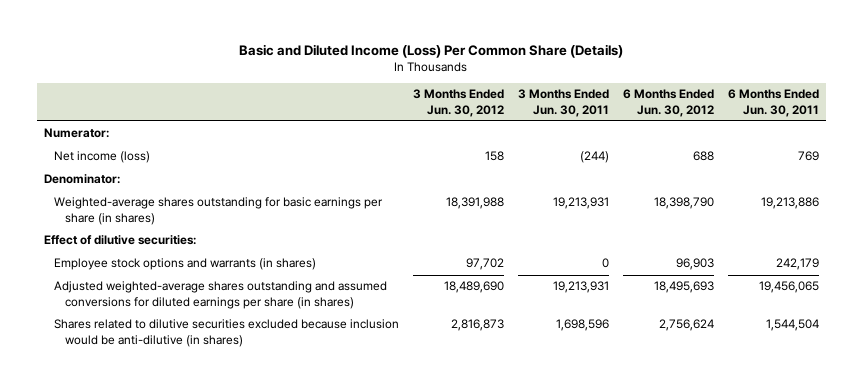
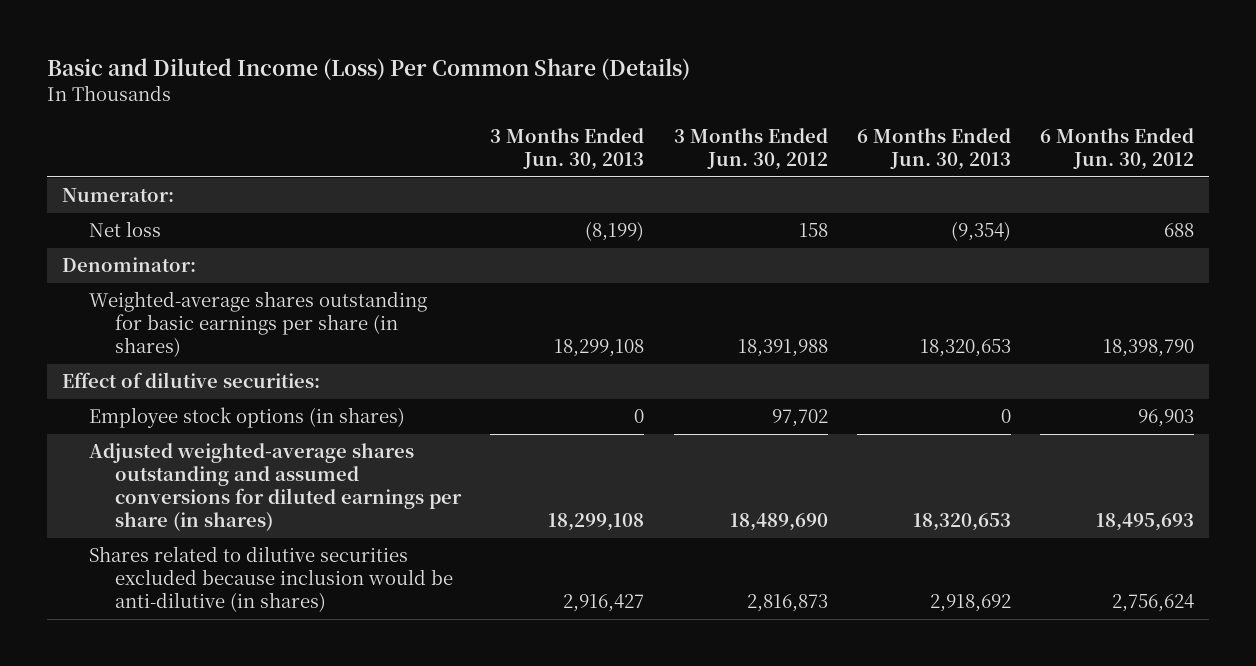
[518,89,610,117] 3 Months Ended Jun. 30, 2011 -> none
[727,89,819,117] 6 Months Ended Jun. 30, 2011 -> none
none -> [490,128,645,171] 3 Months Ended Jun. 30, 2013
none -> [857,128,1012,171] 6 Months Ended Jun. 30, 2013
[54,151,151,164] Net income (loss) -> [88,221,161,238] Net loss
[54,258,317,271] Employee stock options and warrants (in shares) -> [88,407,405,429] Employee stock options (in shares)

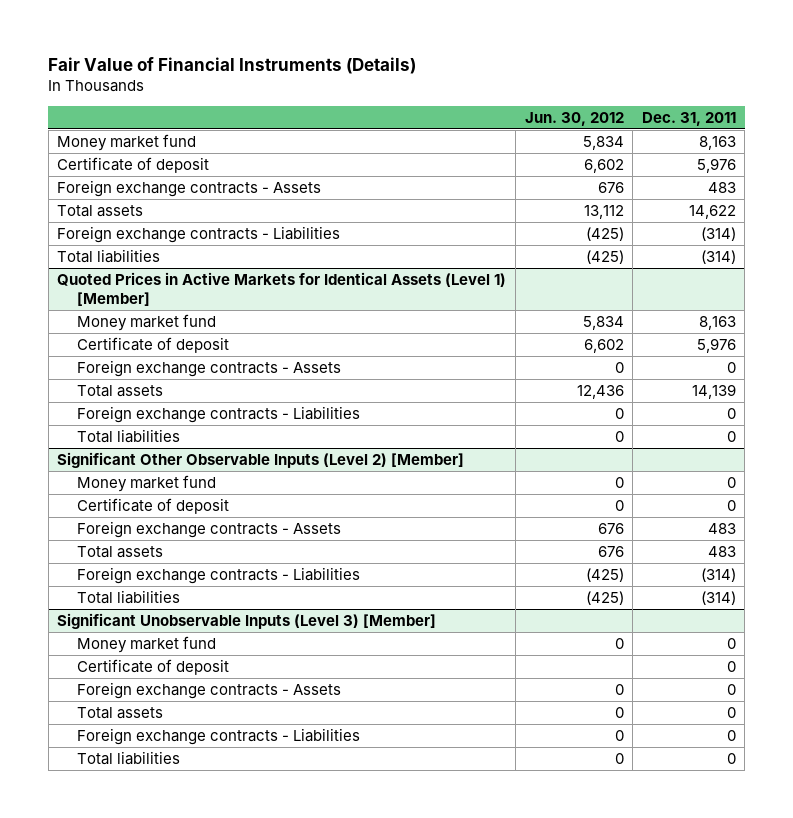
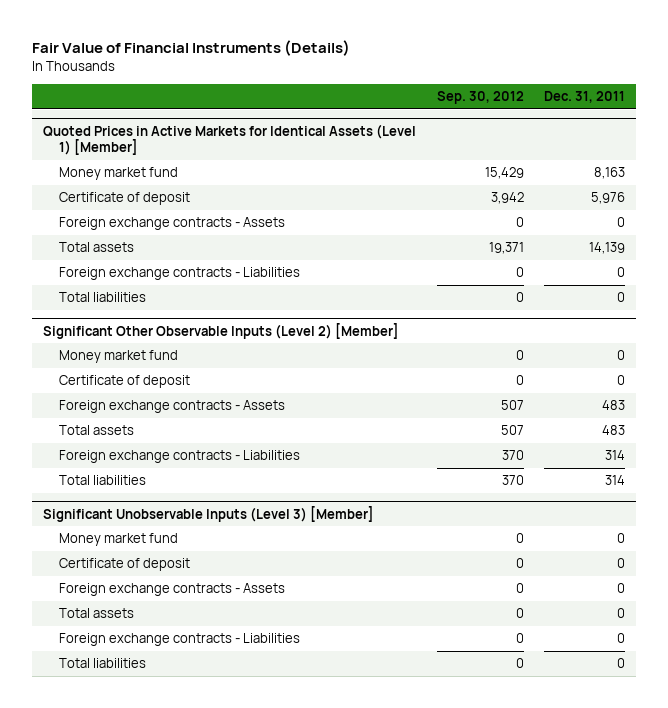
[524,111,624,126] Jun. 30, 2012 -> none
none -> [436,91,524,105] Sep. 30, 2012
[57,133,197,151] Money market fund -> none
[57,156,210,173] Certificate of deposit -> none
[57,179,322,197] Foreign exchange contracts - Assets -> none
[57,204,144,217] Total assets -> none
[57,225,341,243] Foreign exchange contracts - Liabilities -> none
[57,248,161,263] Total liabilities -> none
[700,567,736,582] (314) -> [605,450,626,461] 314
[700,590,736,605] (314) -> [605,475,626,486] 314

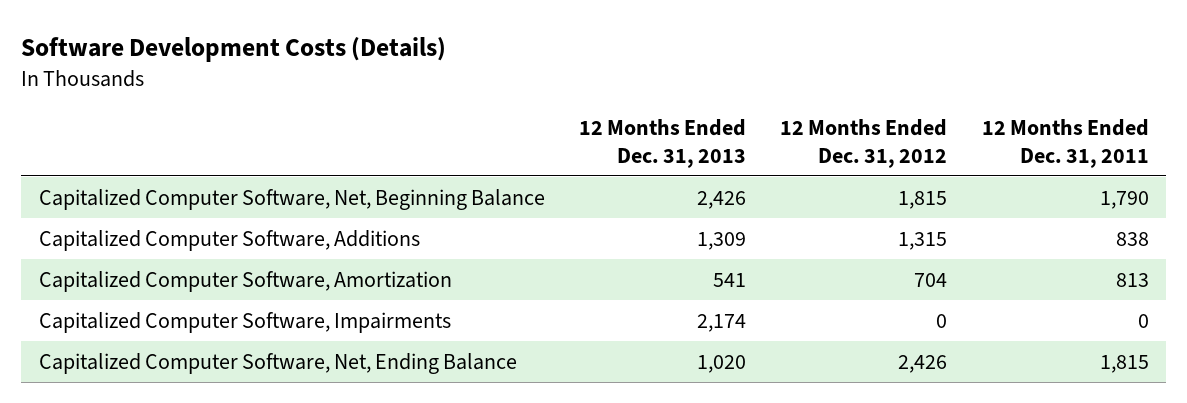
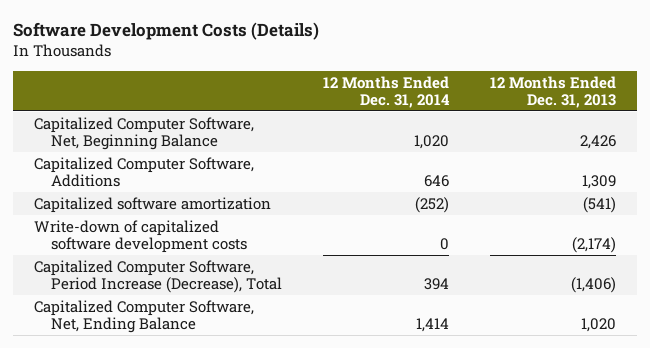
[780,119,948,168] 12 Months Ended Dec. 31, 2012 -> none
[981,119,1149,168] 12 Months Ended Dec. 31, 2011 -> none
none -> [323,75,451,108] 12 Months Ended Dec. 31, 2014
[38,270,452,292] Capitalized Computer Software, Amortization -> [33,196,271,213] Capitalized software amortization
[712,272,746,287] 541 -> [583,196,617,213] (541)
[38,311,451,333] Capitalized Computer Software, Impairments -> [33,219,247,253] Write-down of capitalized software development costs
[696,313,746,332] 2,174 -> [572,236,617,253] (2,174)
none -> [33,259,282,293] Capitalized Computer Software, Period Increase (Decrease), Total

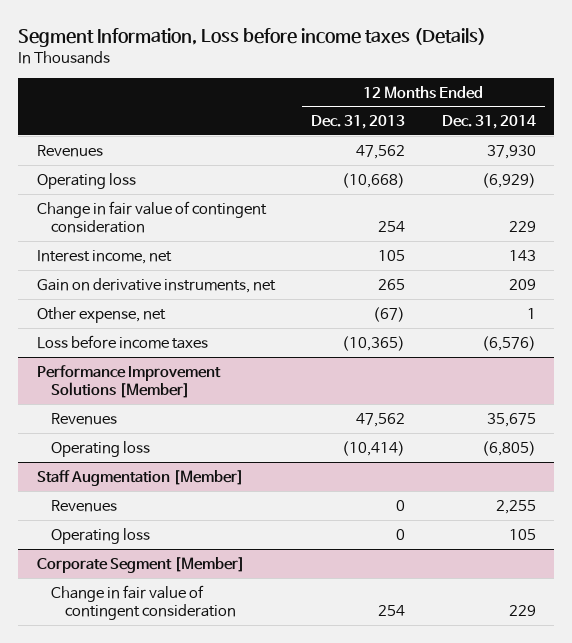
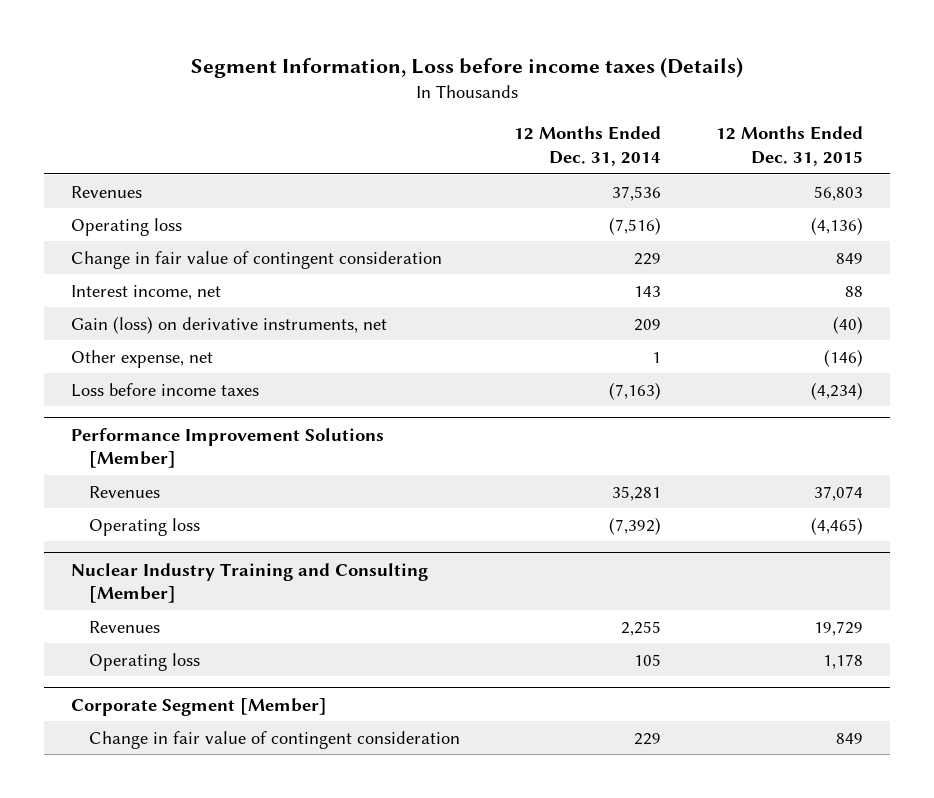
[311,115,406,130] Dec. 31, 2013 -> none
none -> [716,126,864,167] 12 Months Ended Dec. 31, 2015
[486,144,536,159] 37,930 -> [612,185,662,201] 37,536
[481,172,536,188] (6,929) -> [609,216,662,235] (7,516)
[36,277,276,293] Gain on derivative instruments, net -> [71,315,388,334] Gain (loss) on derivative instruments, net
[481,335,536,351] (6,576) -> [609,381,662,400] (7,163)
[36,469,244,486] Staff Augmentation [Member] -> none
[486,412,536,427] 35,675 -> [612,485,662,501] 35,281
[481,440,536,456] (6,805) -> [609,516,662,535] (7,392)
none -> [71,562,429,604] Nuclear Industry Training and Consulting [Member]

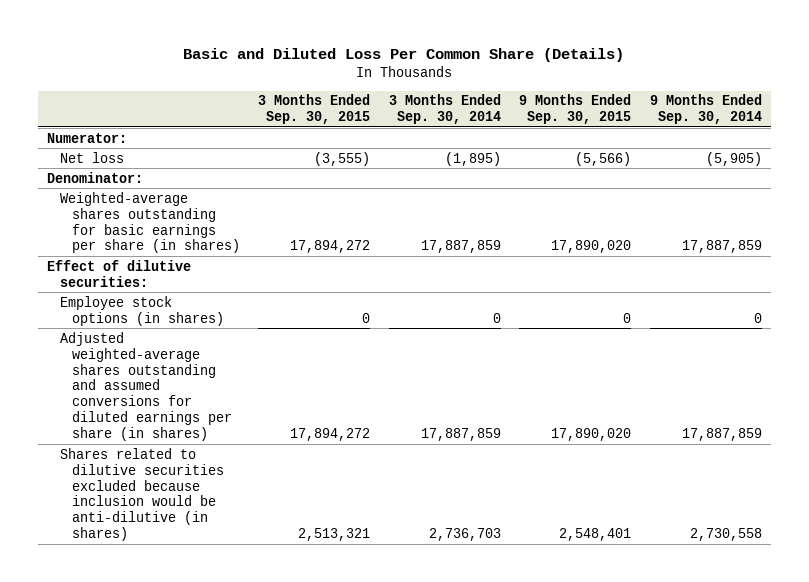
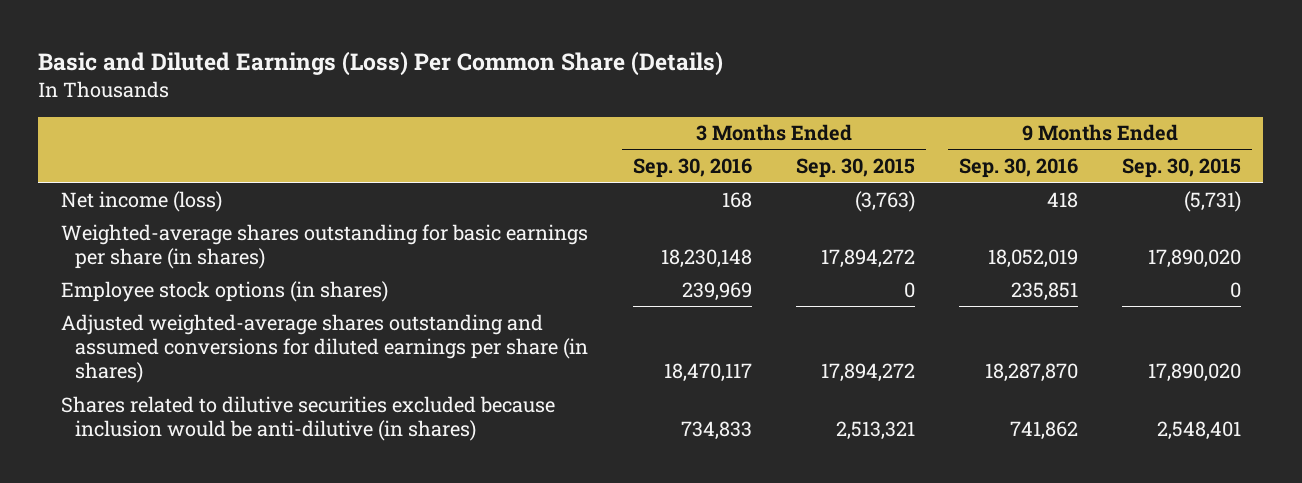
[183,47,625,62] Basic and Diluted Loss Per Common Share (Details) -> [38,50,724,76] Basic and Diluted Earnings (Loss) Per Common Share (Details)
[388,94,501,125] 3 Months Ended Sep. 30, 2014 -> none
[649,94,762,125] 9 Months Ended Sep. 30, 2014 -> none
none -> [632,157,752,178] Sep. 30, 2016
none -> [958,157,1078,178] Sep. 30, 2016
[47,132,128,143] Numerator: -> none
[47,171,144,183] Denominator: -> none
[59,151,124,163] Net loss -> [60,190,222,212] Net income (loss)
[314,151,371,166] (3,555) -> [854,190,915,212] (3,763)
[575,151,632,166] (5,566) -> [1184,190,1242,212] (5,731)
[47,259,192,287] Effect of dilutive securities: -> none

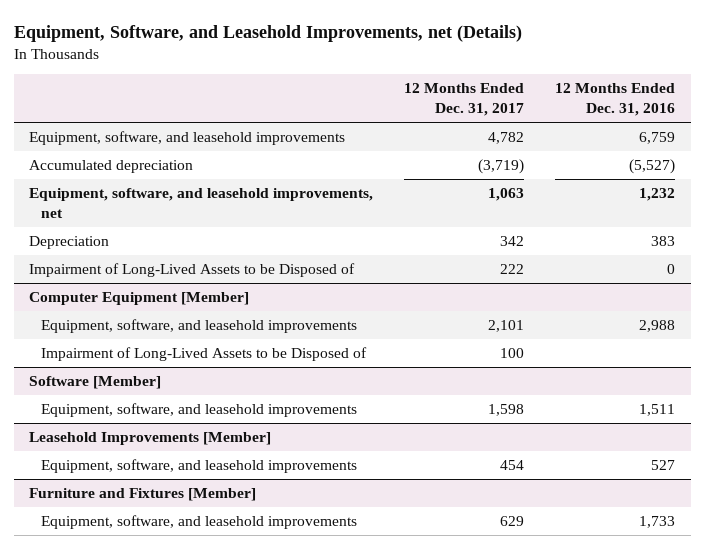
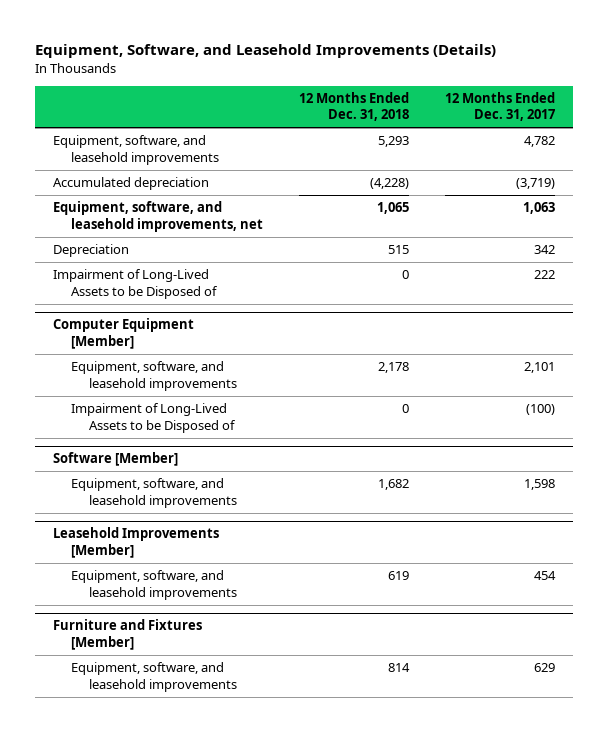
[13,24,522,42] Equipment, Software, and Leasehold Improvements, net (Details) -> [34,43,496,58] Equipment, Software, and Leasehold Improvements (Details)
[555,83,676,117] 12 Months Ended Dec. 31, 2016 -> none
none -> [298,91,409,122] 12 Months Ended Dec. 31, 2018
[500,348,525,359] 100 -> [525,404,555,416] (100)

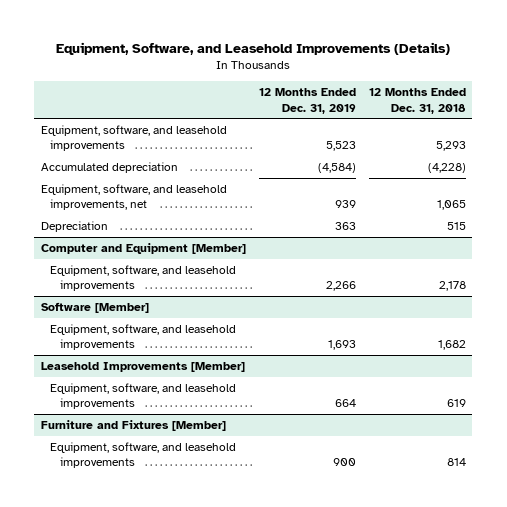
[444,91,555,122] 12 Months Ended Dec. 31, 2017 -> none
none -> [258,88,356,114] 12 Months Ended Dec. 31, 2019
[52,269,218,299] Impairment of Long-Lived Assets to be Disposed of -> none
[52,318,194,350] Computer Equipment [Member] -> [40,242,246,254] Computer and Equipment [Member]
[70,403,237,433] Impairment of Long-Lived Assets to be Disposed of -> none

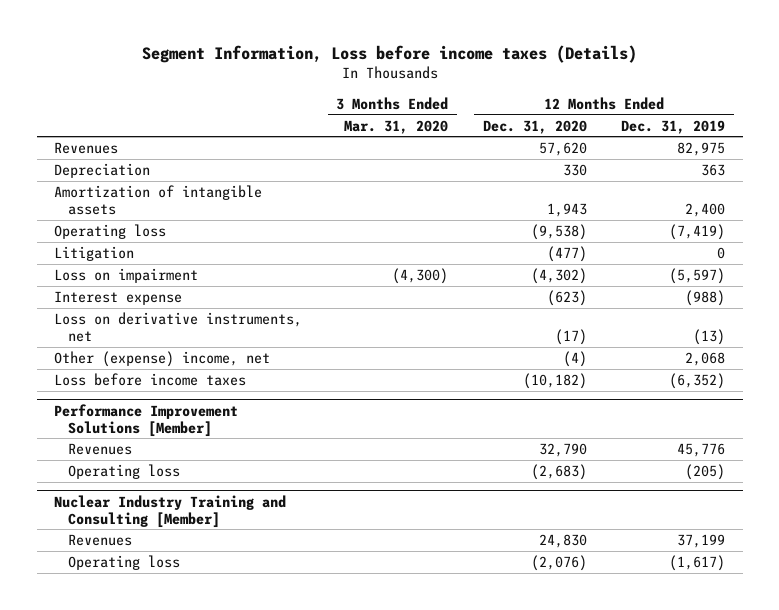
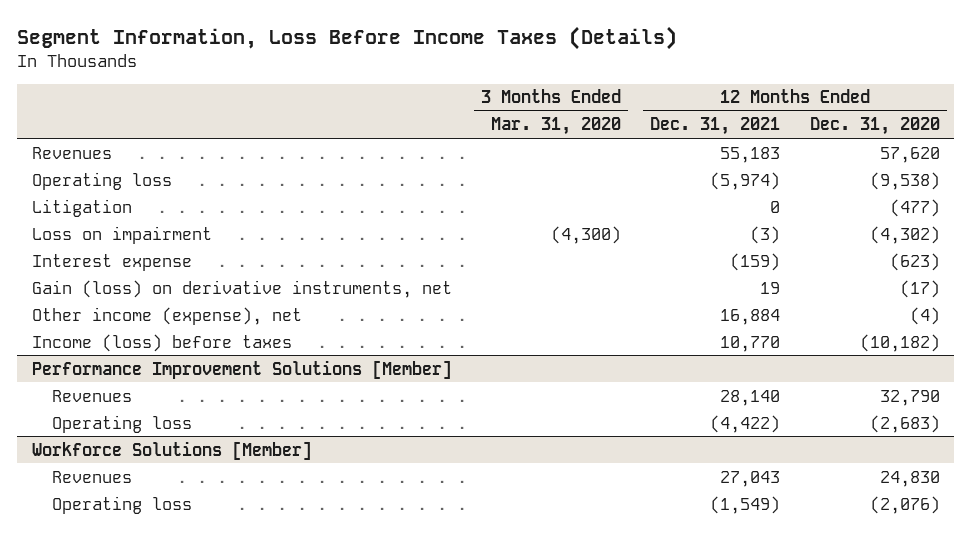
[141,44,637,63] Segment Information, Loss before income taxes (Details) -> [17,25,678,50] Segment Information, Loss Before Income Taxes (Details)
[621,119,726,134] Dec. 31, 2019 -> none
none -> [650,117,781,136] Dec. 31, 2021
[53,163,150,179] Depreciation -> none
[53,185,262,216] Amortization of intangible assets -> none
[53,312,302,343] Loss on derivative instruments, net -> [31,279,452,298] Gain (loss) on derivative instruments, net
[53,351,270,368] Other (expense) income, net -> [31,306,302,325] Other income (expense), net
[53,373,246,387] Loss before income taxes -> [31,333,292,352] Income (loss) before taxes
[53,494,286,528] Nuclear Industry Training and Consulting [Member] -> none
none -> [31,440,312,460] Workforce Solutions [Member]

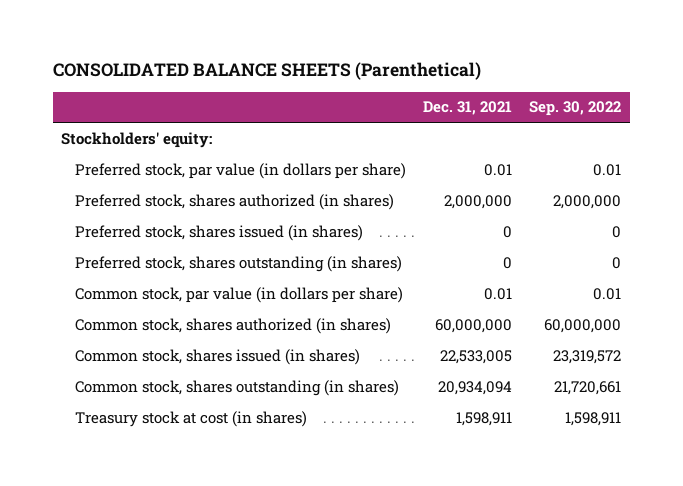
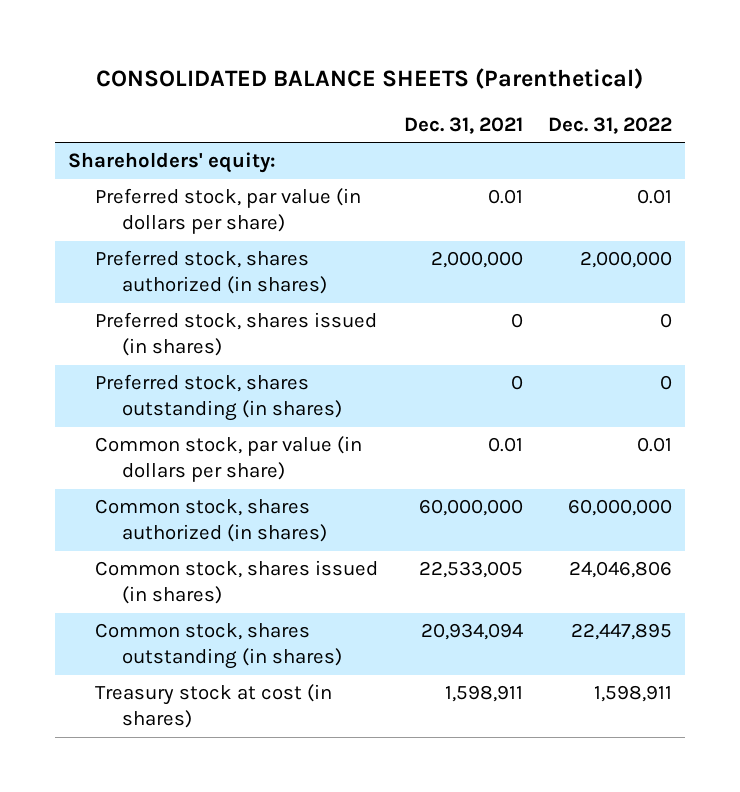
[529,101,622,117] Sep. 30, 2022 -> none
none -> [548,116,673,134] Dec. 31, 2022
[61,131,213,148] Stockholders' equity: -> [67,152,276,174] Shareholders' equity:

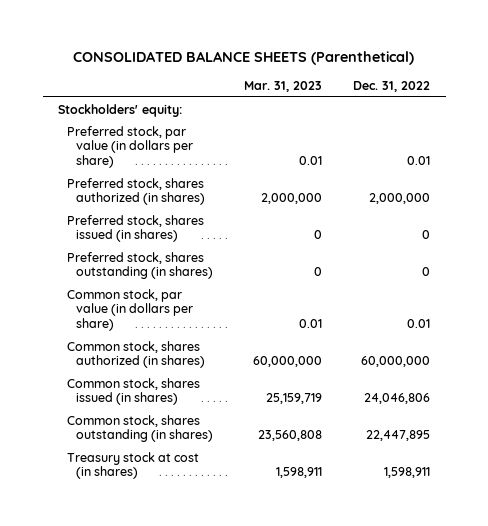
[403,116,523,134] Dec. 31, 2021 -> none
none -> [243,81,322,93] Mar. 31, 2023
[67,152,276,174] Shareholders' equity: -> [58,103,183,117] Stockholders' equity:

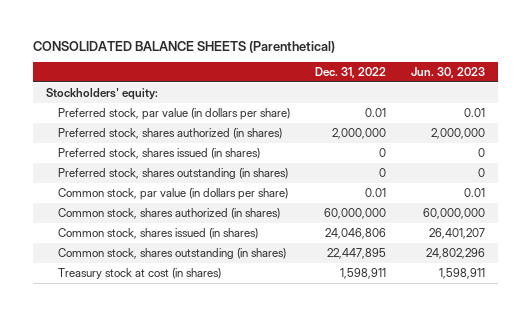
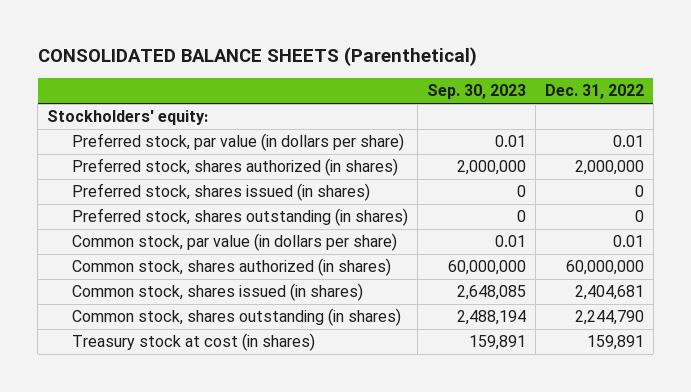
[411,67,486,79] Jun. 30, 2023 -> none
none -> [426,84,526,100] Sep. 30, 2023
[325,227,387,239] 24,046,806 -> [574,284,644,300] 2,404,681
[327,247,387,259] 22,447,895 -> [574,309,644,325] 2,244,790
[340,267,387,279] 1,598,911 -> [586,334,644,350] 159,891

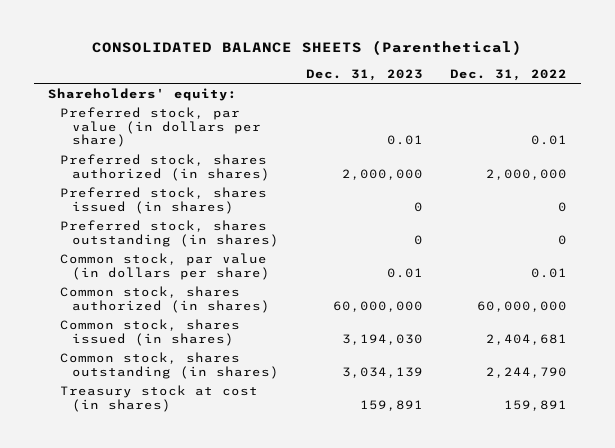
[426,84,526,100] Sep. 30, 2023 -> none
none -> [305,68,423,81] Dec. 31, 2023
[47,109,209,125] Stockholders' equity: -> [47,87,237,101] Shareholders' equity:

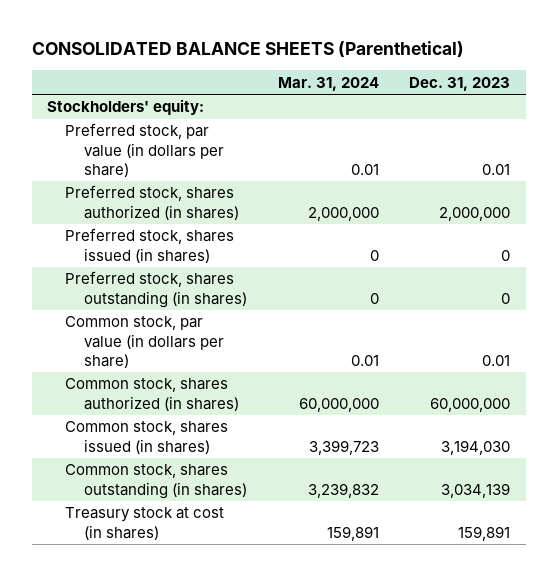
[450,68,568,81] Dec. 31, 2022 -> none
none -> [277,76,379,91] Mar. 31, 2024
[47,87,237,101] Shareholders' equity: -> [46,99,204,116] Stockholders' equity:

